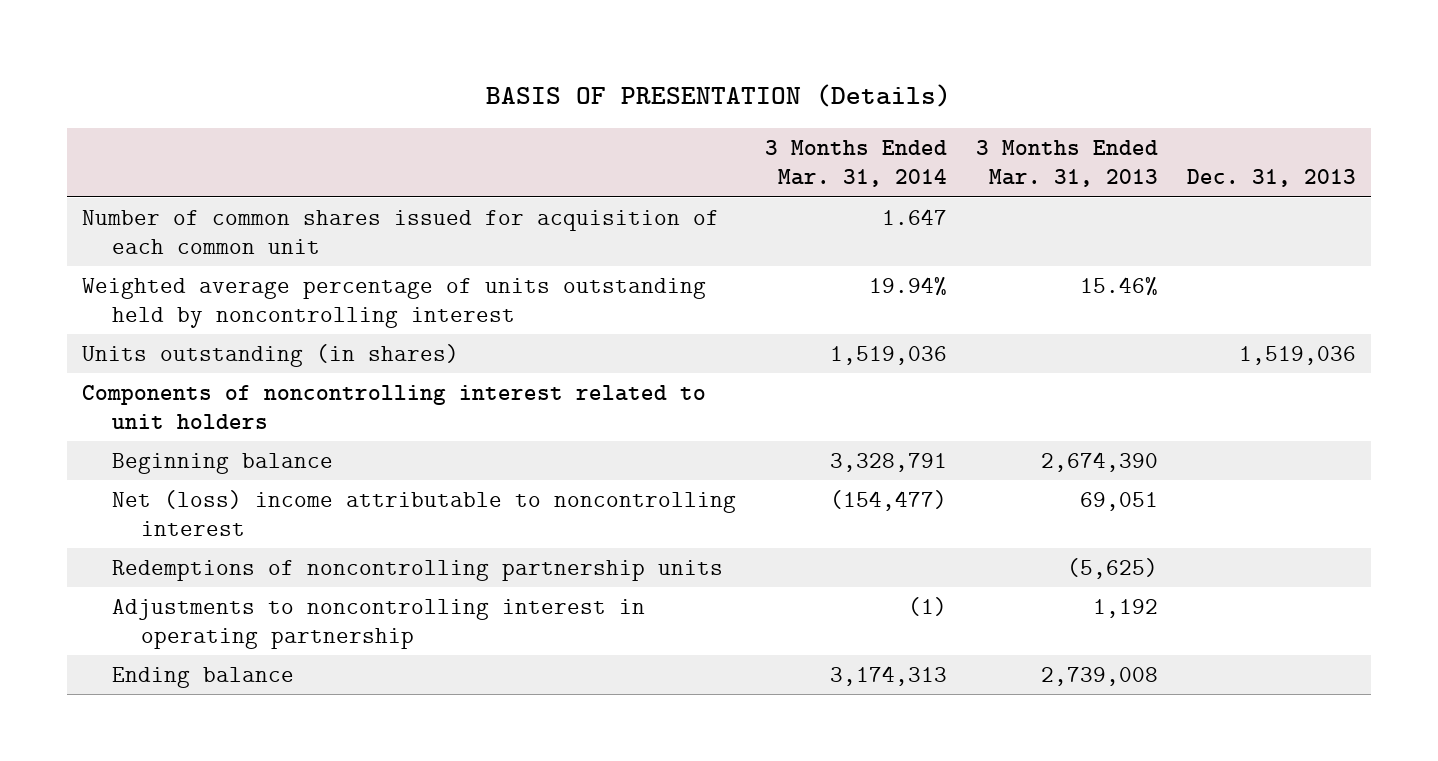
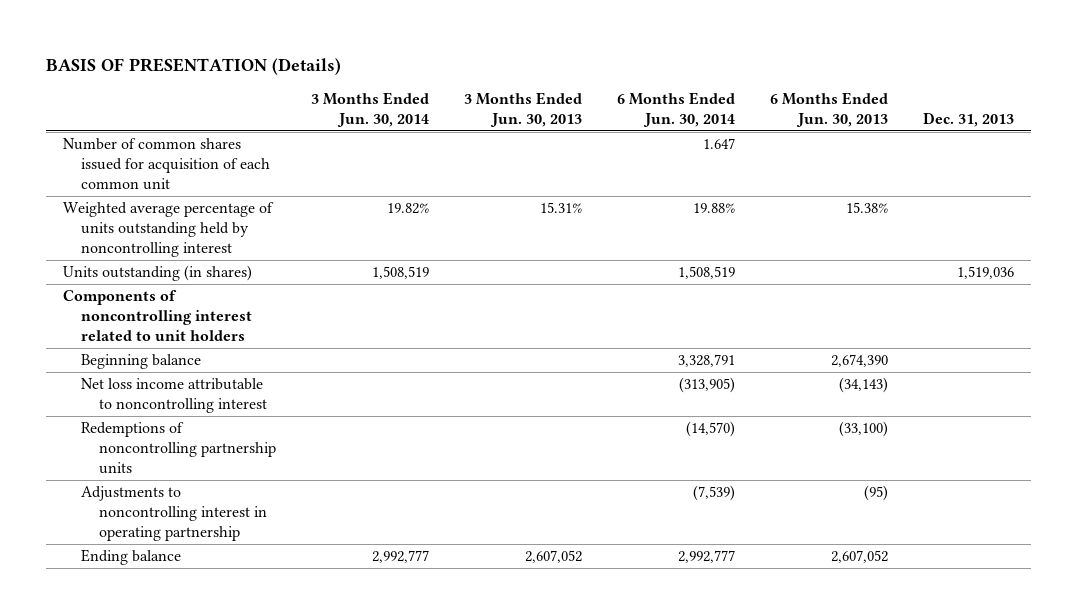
[764,140,947,188] 3 Months Ended Mar. 31, 2014 -> none
[975,140,1158,188] 3 Months Ended Mar. 31, 2013 -> none
none -> [310,91,429,127] 3 Months Ended Jun. 30, 2014
none -> [463,91,582,127] 3 Months Ended Jun. 30, 2013
none -> [616,91,735,127] 6 Months Ended Jun. 30, 2014
none -> [769,91,888,127] 6 Months Ended Jun. 30, 2013
[111,490,736,536] Net (loss) income attributable to noncontrolling interest -> [81,378,267,414] Net loss income attributable to noncontrolling interest

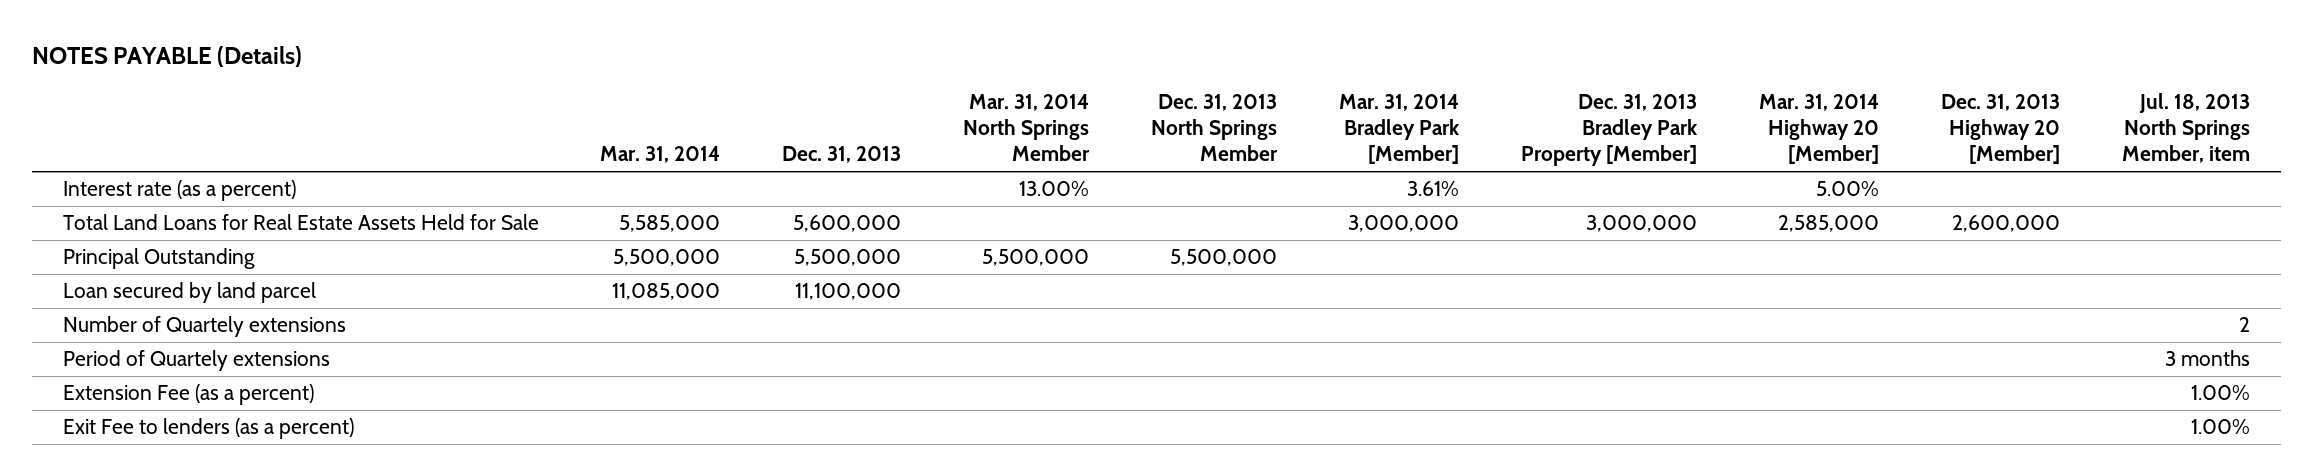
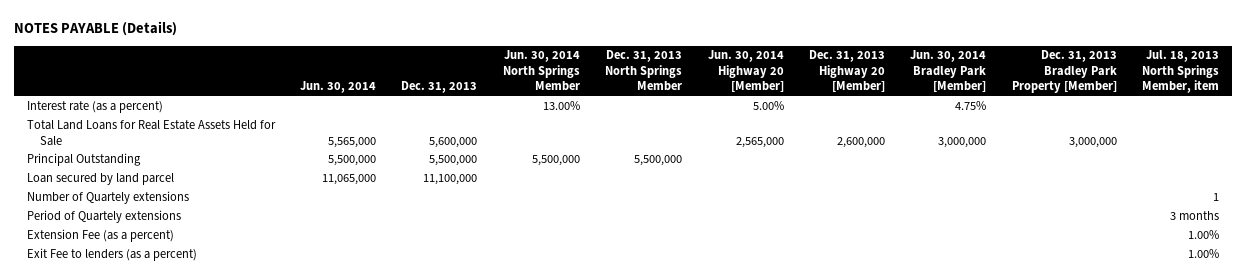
[600,146,721,164] Mar. 31, 2014 -> none
[963,94,1091,162] Mar. 31, 2014 North Springs Member -> none
[1339,94,1461,165] Mar. 31, 2014 Bradley Park [Member] -> none
[1758,94,1879,165] Mar. 31, 2014 Highway 20 [Member] -> none
none -> [300,81,377,94] Jun. 30, 2014
none -> [502,50,580,92] Jun. 30, 2014 North Springs Member
none -> [707,50,784,93] Jun. 30, 2014 Highway 20 [Member]
none -> [910,50,987,93] Jun. 30, 2014 Bradley Park [Member]
[2238,317,2250,333] 2 -> [1213,193,1220,202] 1

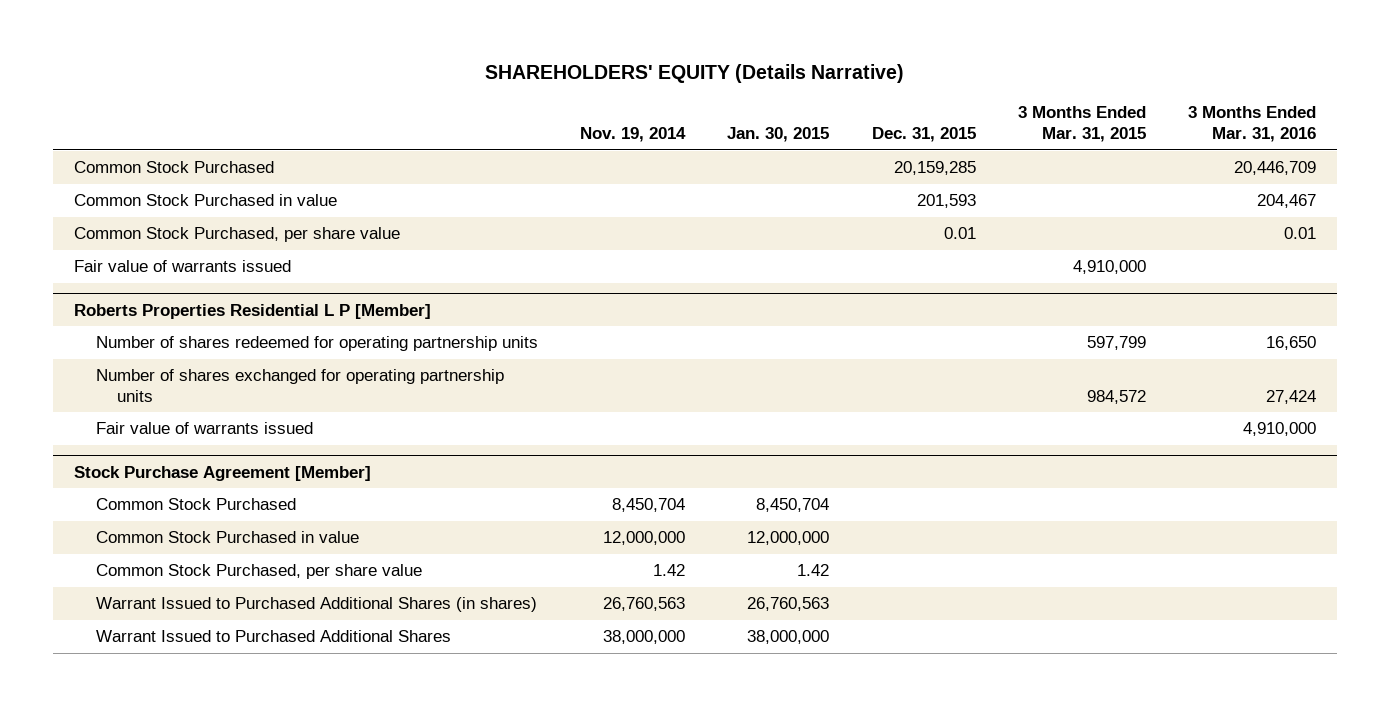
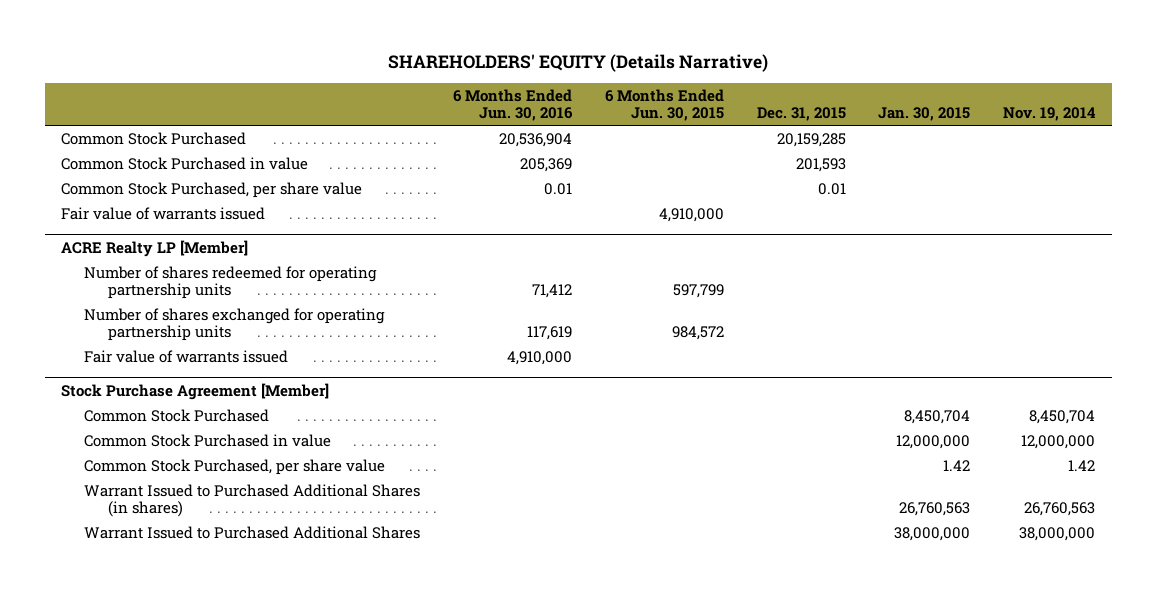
[1017,106,1146,143] 3 Months Ended Mar. 31, 2015 -> none
[1188,106,1317,143] 3 Months Ended Mar. 31, 2016 -> none
none -> [453,89,574,122] 6 Months Ended Jun. 30, 2016
none -> [604,89,724,122] 6 Months Ended Jun. 30, 2015
[74,303,432,319] Roberts Properties Residential L P [Member] -> [60,239,248,257] ACRE Realty LP [Member]

